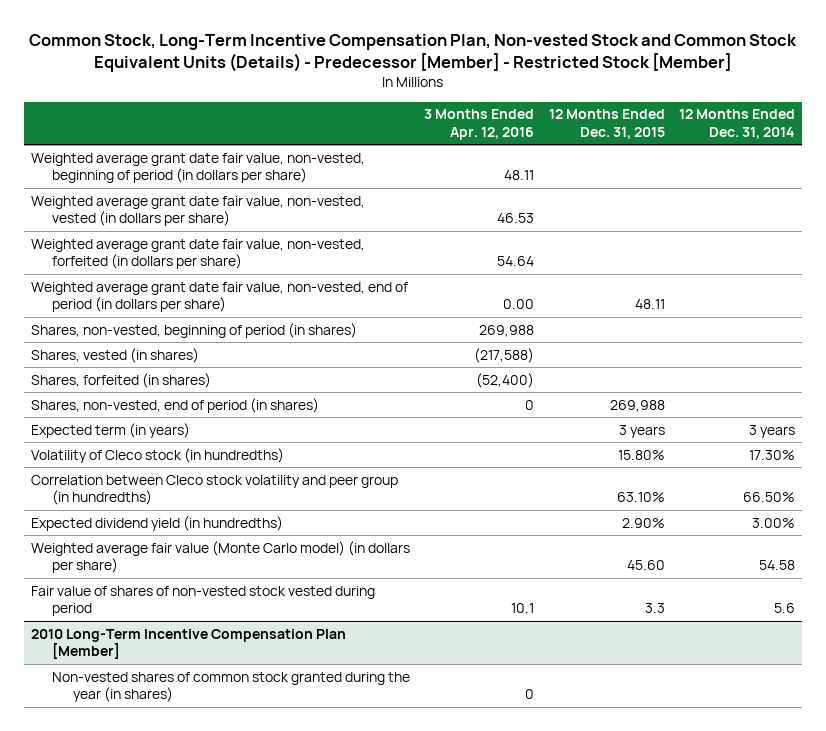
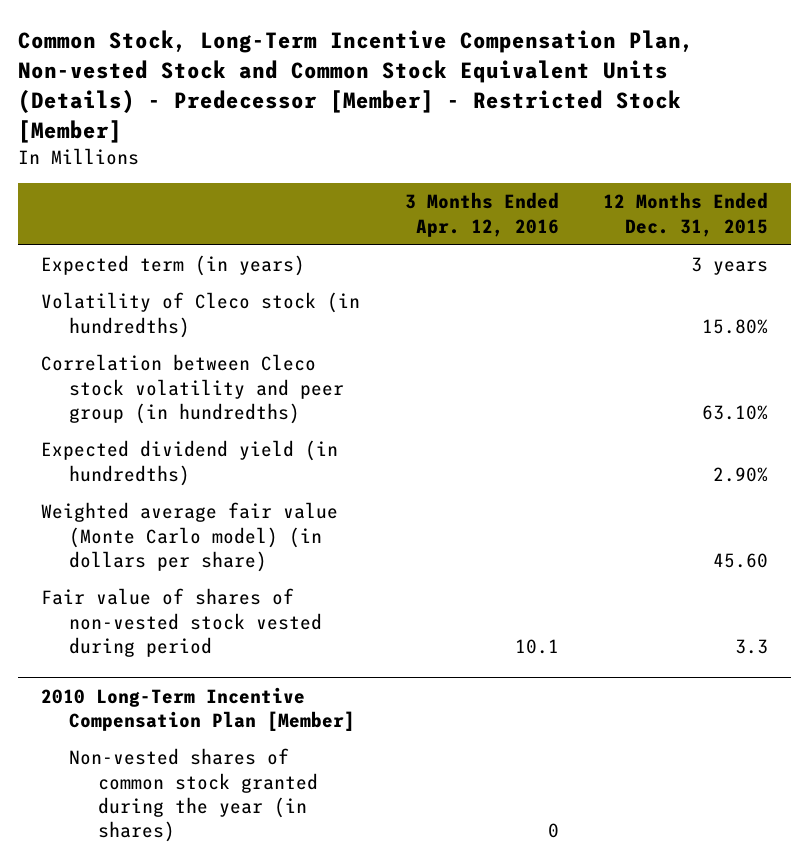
[678,109,795,139] 12 Months Ended Dec. 31, 2014 -> none
[31,152,366,184] Weighted average grant date fair value, non-vested, beginning of period (in dollars per share) -> none
[31,195,366,227] Weighted average grant date fair value, non-vested, vested (in dollars per share) -> none
[31,238,366,270] Weighted average grant date fair value, non-vested, forfeited (in dollars per share) -> none
[31,281,409,313] Weighted average grant date fair value, non-vested, end of period (in dollars per share) -> none
[31,322,358,338] Shares, non-vested, beginning of period (in shares) -> none
[31,347,200,363] Shares, vested (in shares) -> none
[31,372,212,388] Shares, forfeited (in shares) -> none
[31,397,320,413] Shares, non-vested, end of period (in shares) -> none

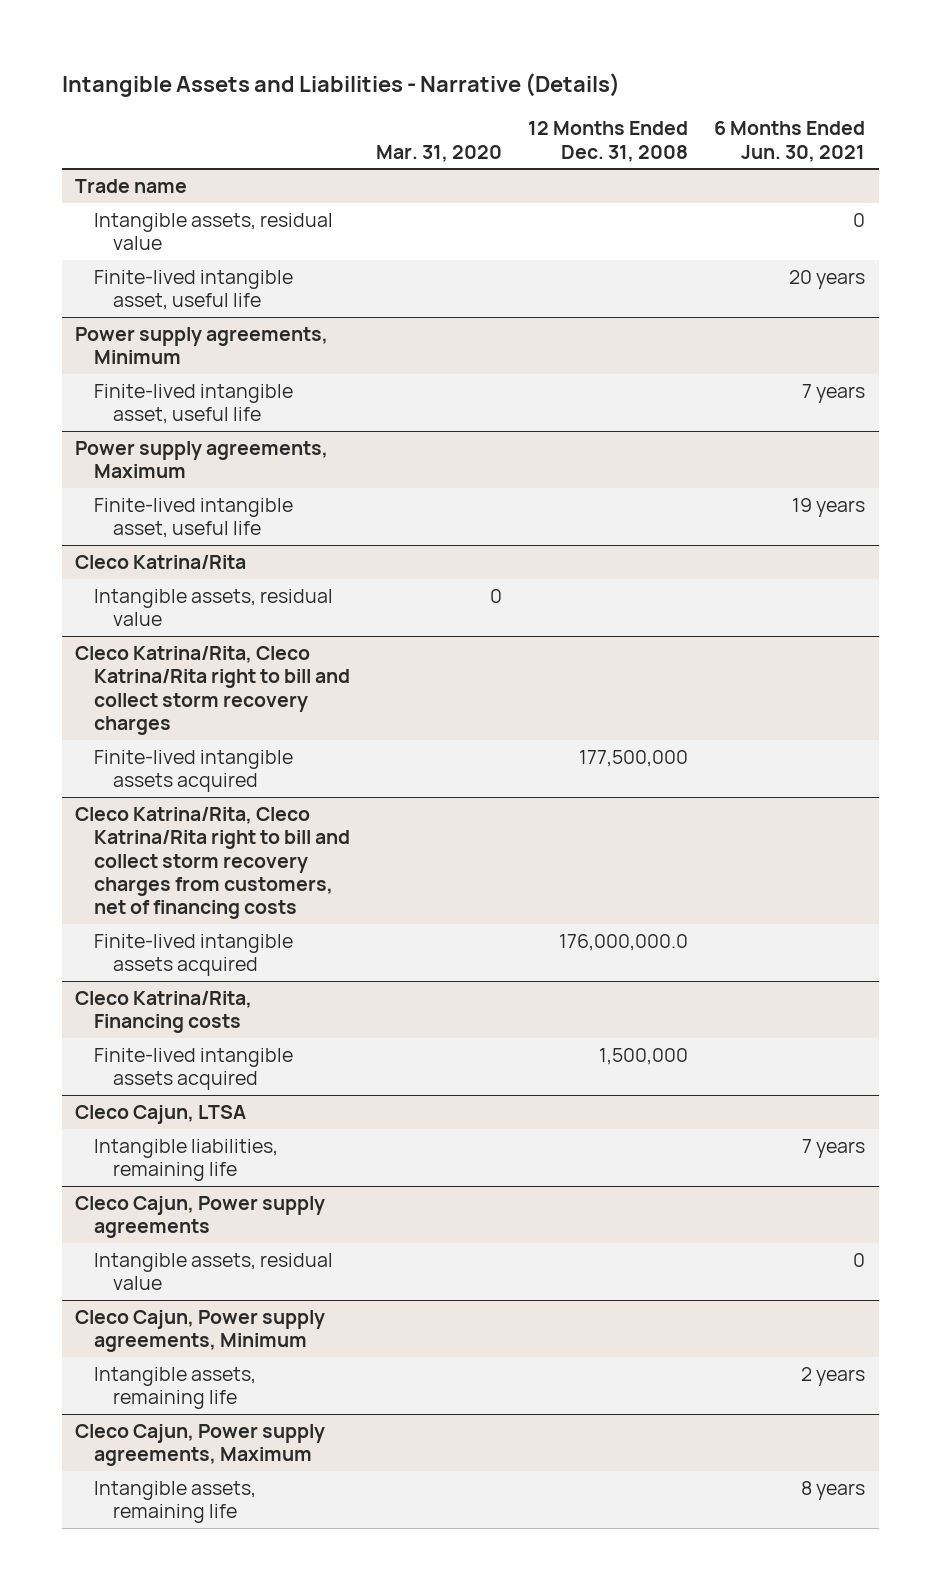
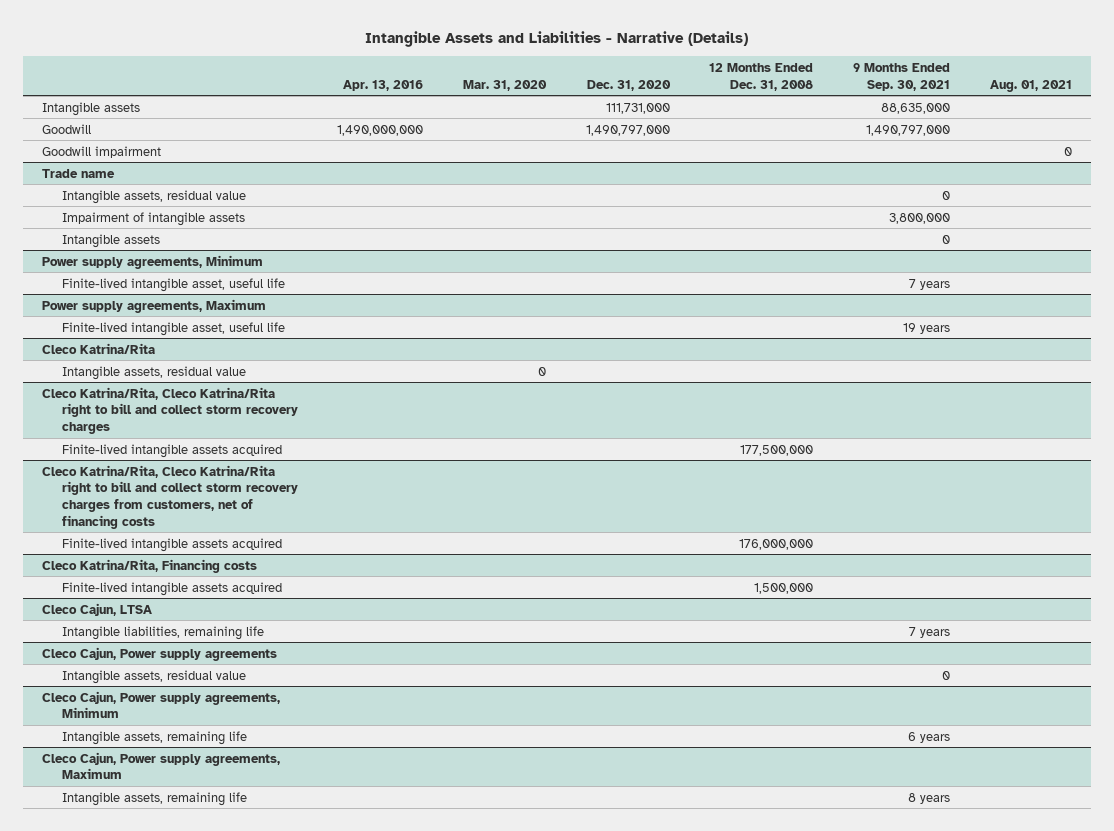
[714,121,866,162] 6 Months Ended Jun. 30, 2021 -> none
none -> [343,79,424,91] Apr. 13, 2016
none -> [586,79,671,91] Dec. 31, 2020
none -> [852,63,950,91] 9 Months Ended Sep. 30, 2021
none -> [989,79,1072,92] Aug. 01, 2021
none -> [42,101,141,116] Intangible assets
none -> [42,123,92,134] Goodwill
none -> [42,145,162,158] Goodwill impairment
[93,269,293,311] Finite-lived intangible asset, useful life -> none
none -> [61,211,245,226] Impairment of intangible assets
none -> [61,233,160,248] Intangible assets
[559,933,689,951] 176,000,000.0 -> [739,538,814,550] 176,000,000

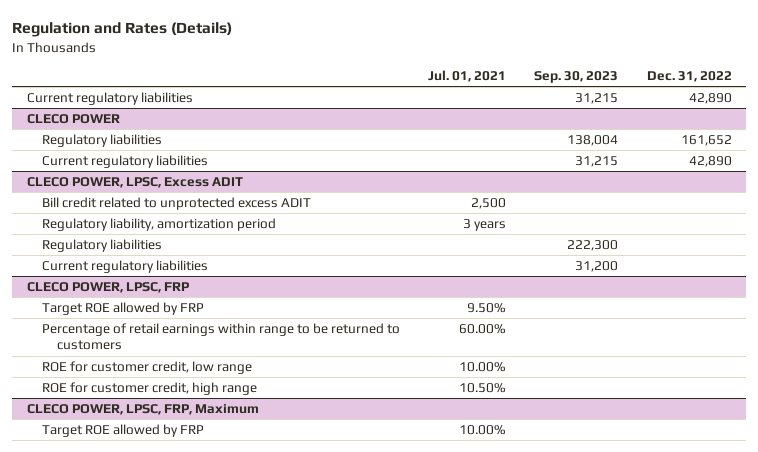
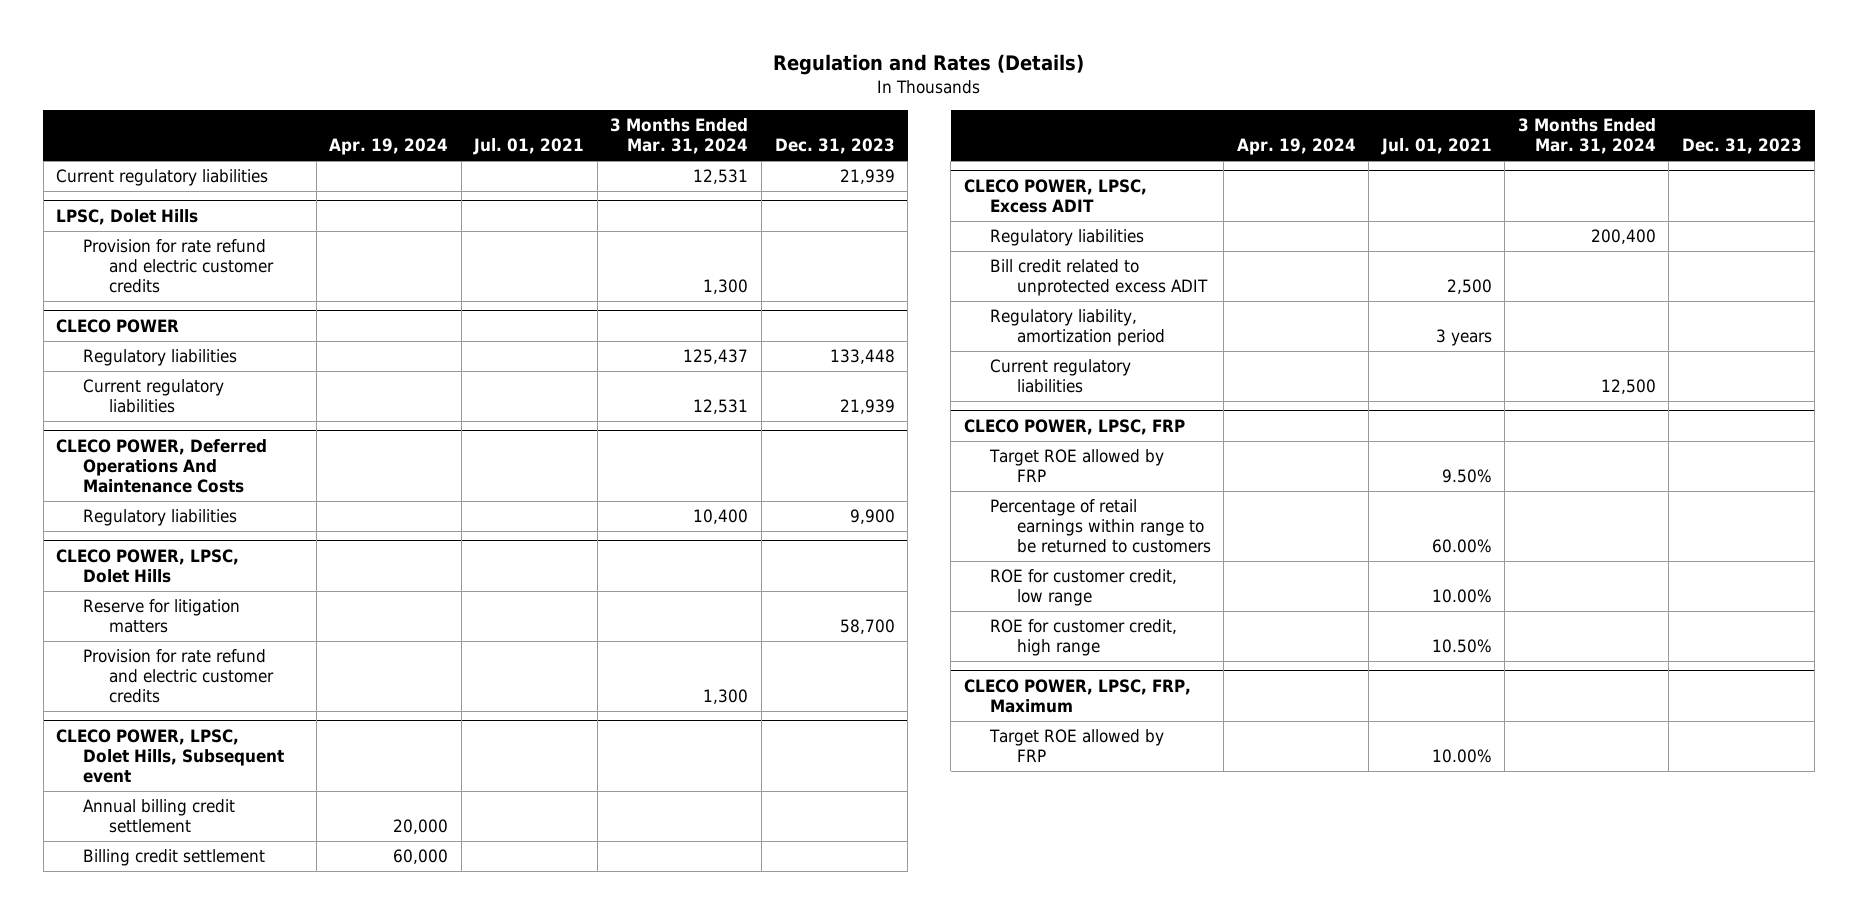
[534,70,619,83] Sep. 30, 2023 -> none
[646,70,732,82] Dec. 31, 2022 -> none
none -> [329,138,449,156] Apr. 19, 2024
none -> [610,118,749,155] 3 Months Ended Mar. 31, 2024
none -> [774,138,895,155] Dec. 31, 2023
none -> [56,209,199,226] LPSC, Dolet Hills
none -> [82,239,275,294] Provision for rate refund and electric customer credits
none -> [56,439,268,494] CLECO POWER, Deferred Operations And Maintenance Costs
none -> [82,509,237,527] Regulatory liabilities
none -> [56,549,240,584] CLECO POWER, LPSC, Dolet Hills
none -> [82,599,240,634] Reserve for litigation matters
none -> [82,649,275,704] Provision for rate refund and electric customer credits
none -> [56,729,284,784] CLECO POWER, LPSC, Dolet Hills, Subsequent event
none -> [82,799,235,834] Annual billing credit settlement
none -> [82,849,265,867] Billing credit settlement
[41,239,162,253] Regulatory liabilities -> [990,229,1145,247] Regulatory liabilities

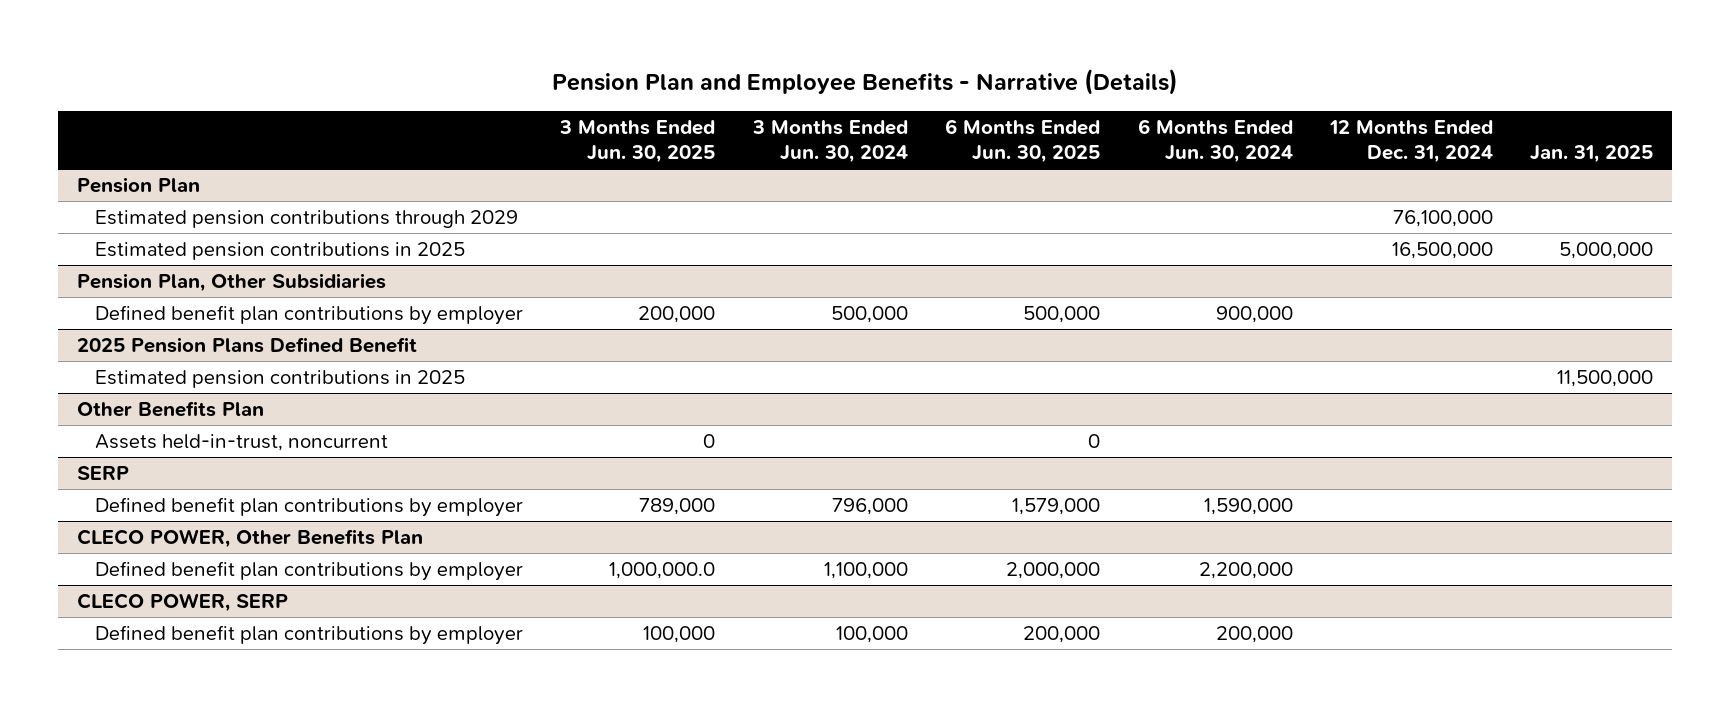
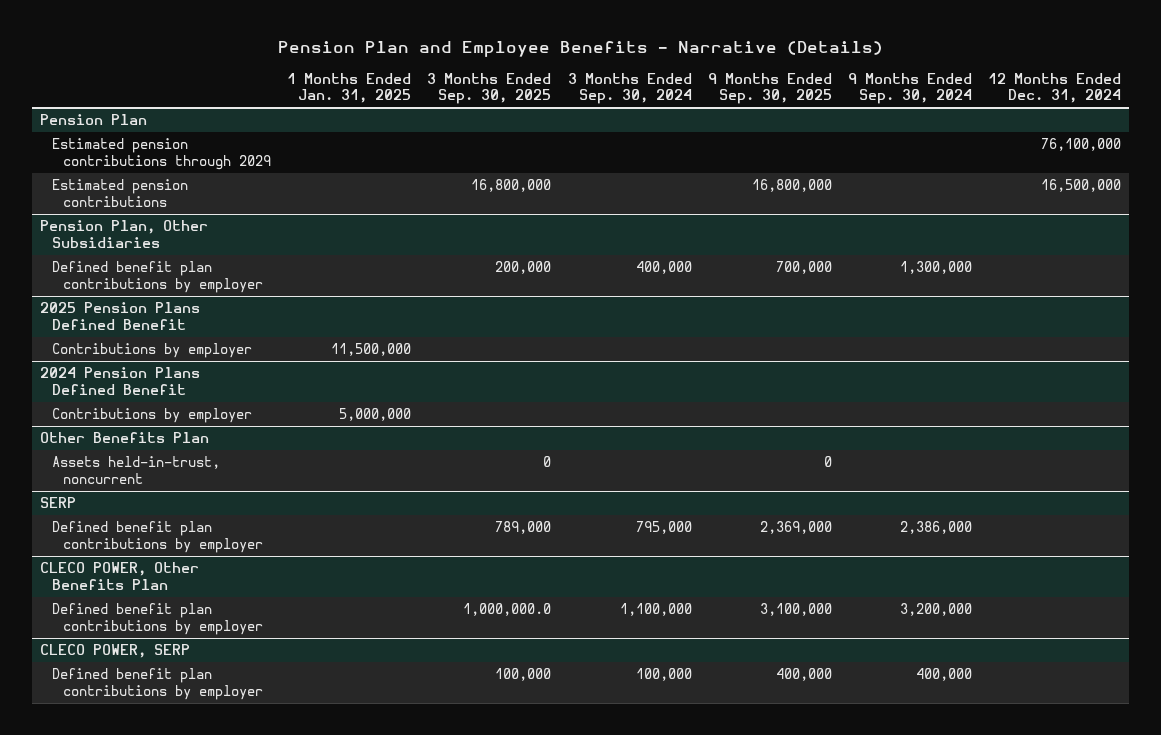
[559,119,716,164] 3 Months Ended Jun. 30, 2025 -> none
[751,119,908,164] 3 Months Ended Jun. 30, 2024 -> none
[945,118,1101,164] 6 Months Ended Jun. 30, 2025 -> none
[1137,118,1293,164] 6 Months Ended Jun. 30, 2024 -> none
[1530,145,1654,164] Jan. 31, 2025 -> none
none -> [287,72,412,104] 1 Months Ended Jan. 31, 2025
none -> [427,72,552,105] 3 Months Ended Sep. 30, 2025
none -> [567,72,692,105] 3 Months Ended Sep. 30, 2024
none -> [707,72,832,105] 9 Months Ended Sep. 30, 2025
none -> [847,72,972,105] 9 Months Ended Sep. 30, 2024
[95,242,466,261] Estimated pension contributions in 2025 -> [51,179,188,207] Estimated pension contributions
[95,370,466,389] Estimated pension contributions in 2025 -> none
none -> [51,343,252,359] Contributions by employer
none -> [40,367,201,395] 2024 Pension Plans Defined Benefit
none -> [51,408,252,424] Contributions by employer

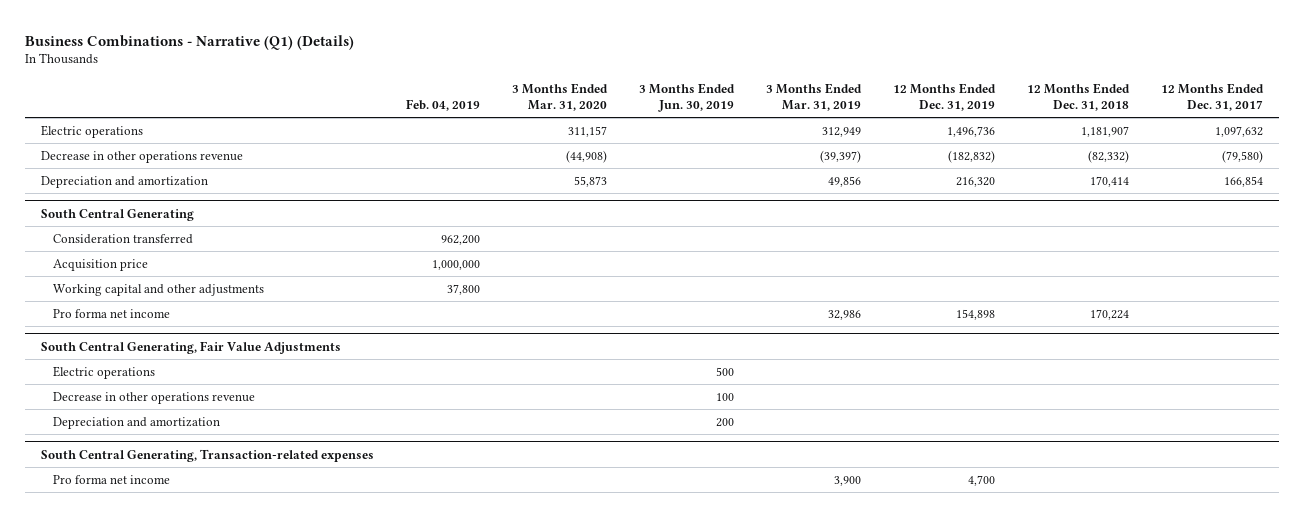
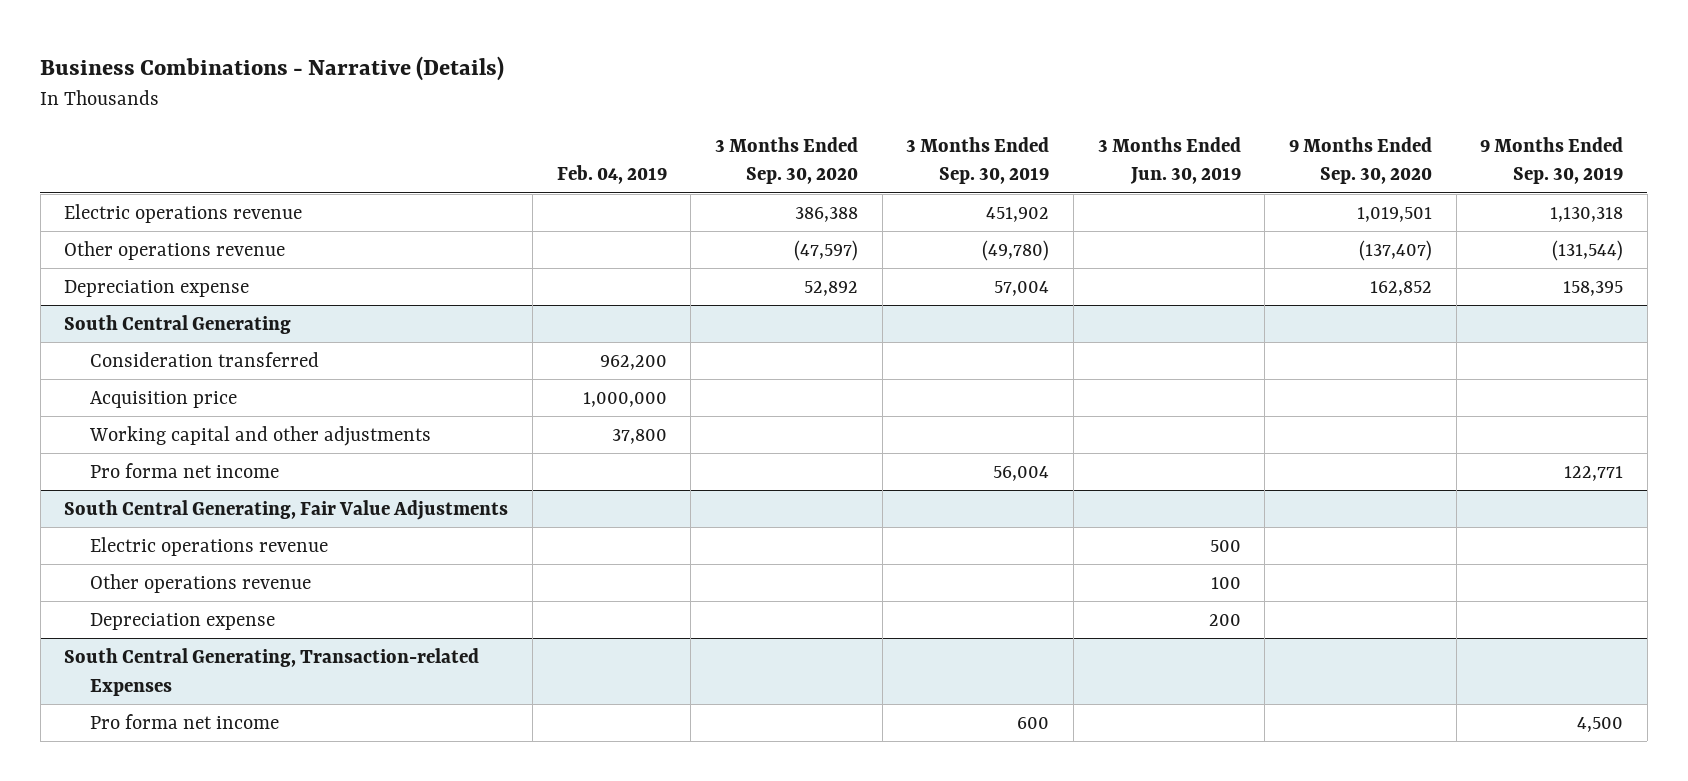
[25,34,355,50] Business Combinations - Narrative (Q1) (Details) -> [40,55,505,81] Business Combinations - Narrative (Details)
[511,83,608,111] 3 Months Ended Mar. 31, 2020 -> none
[765,83,862,111] 3 Months Ended Mar. 31, 2019 -> none
[892,83,996,111] 12 Months Ended Dec. 31, 2019 -> none
[1026,83,1130,111] 12 Months Ended Dec. 31, 2018 -> none
[1160,83,1264,111] 12 Months Ended Dec. 31, 2017 -> none
none -> [715,136,859,185] 3 Months Ended Sep. 30, 2020
none -> [906,136,1050,185] 3 Months Ended Sep. 30, 2019
none -> [1288,136,1432,185] 9 Months Ended Sep. 30, 2020
none -> [1480,136,1624,185] 9 Months Ended Sep. 30, 2019
[41,124,144,138] Electric operations -> [64,203,303,223] Electric operations revenue
[41,150,244,163] Decrease in other operations revenue -> [64,240,286,260] Other operations revenue
[41,175,209,188] Depreciation and amortization -> [64,279,250,297] Depreciation expense
[53,365,156,379] Electric operations -> [90,536,329,556] Electric operations revenue
[53,391,256,404] Decrease in other operations revenue -> [90,573,312,593] Other operations revenue
[53,416,221,429] Depreciation and amortization -> [90,612,276,630] Depreciation expense
[41,448,375,462] South Central Generating, Transaction-related expenses -> [64,647,480,696] South Central Generating, Transaction-related Expenses

